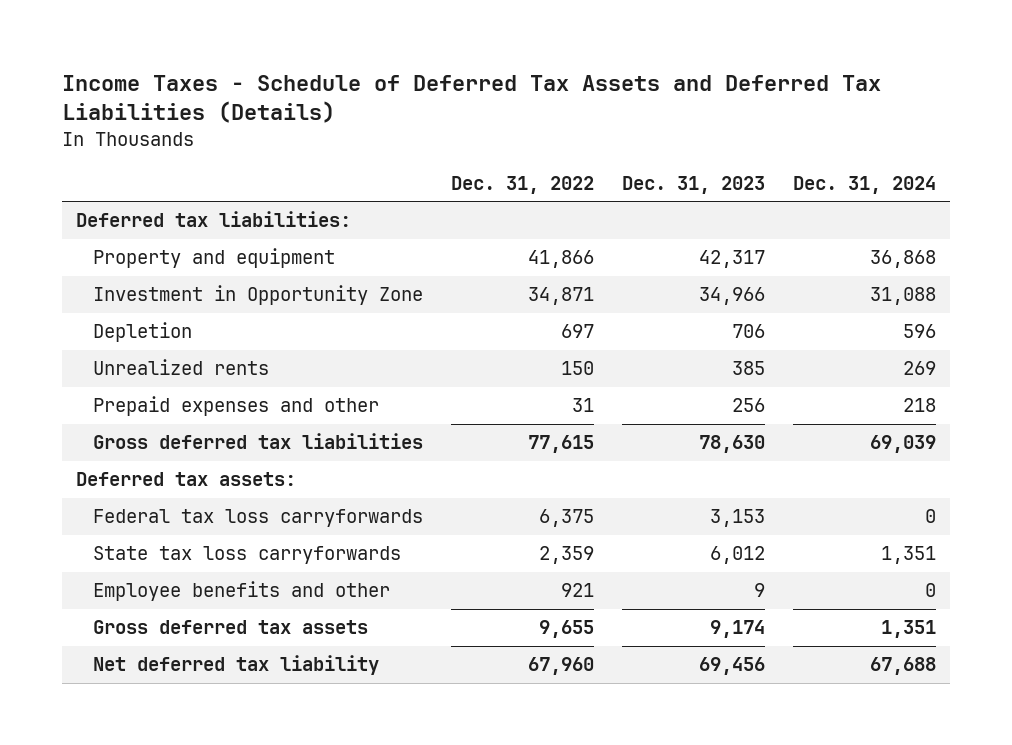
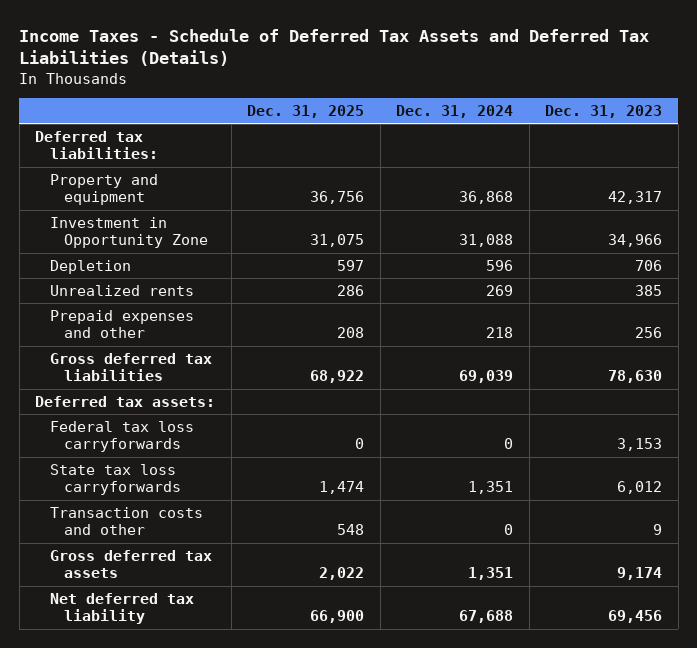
[450,175,594,194] Dec. 31, 2022 -> none
none -> [247,104,365,118] Dec. 31, 2025
[92,581,390,602] Employee benefits and other -> none
none -> [49,506,203,536] Transaction costs and other

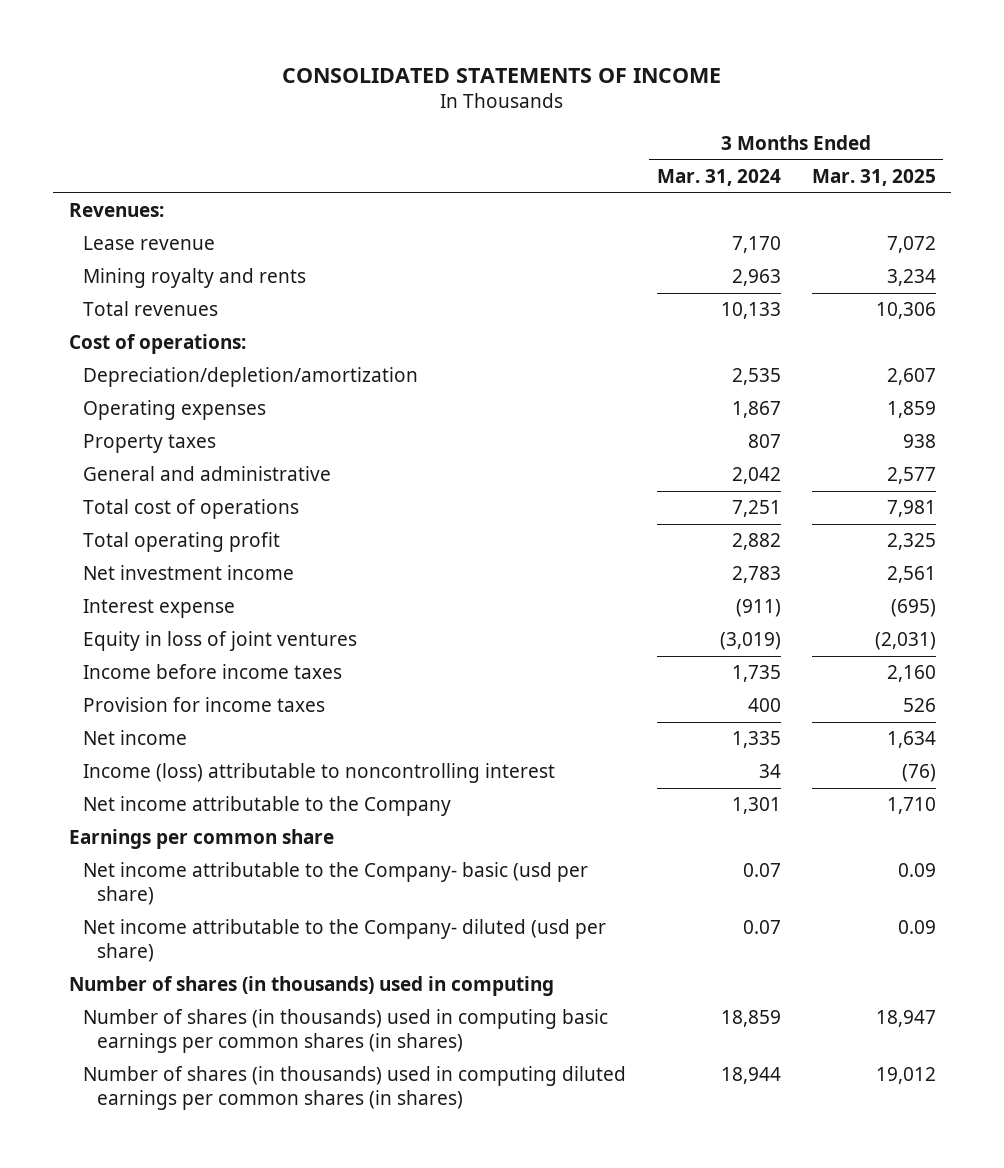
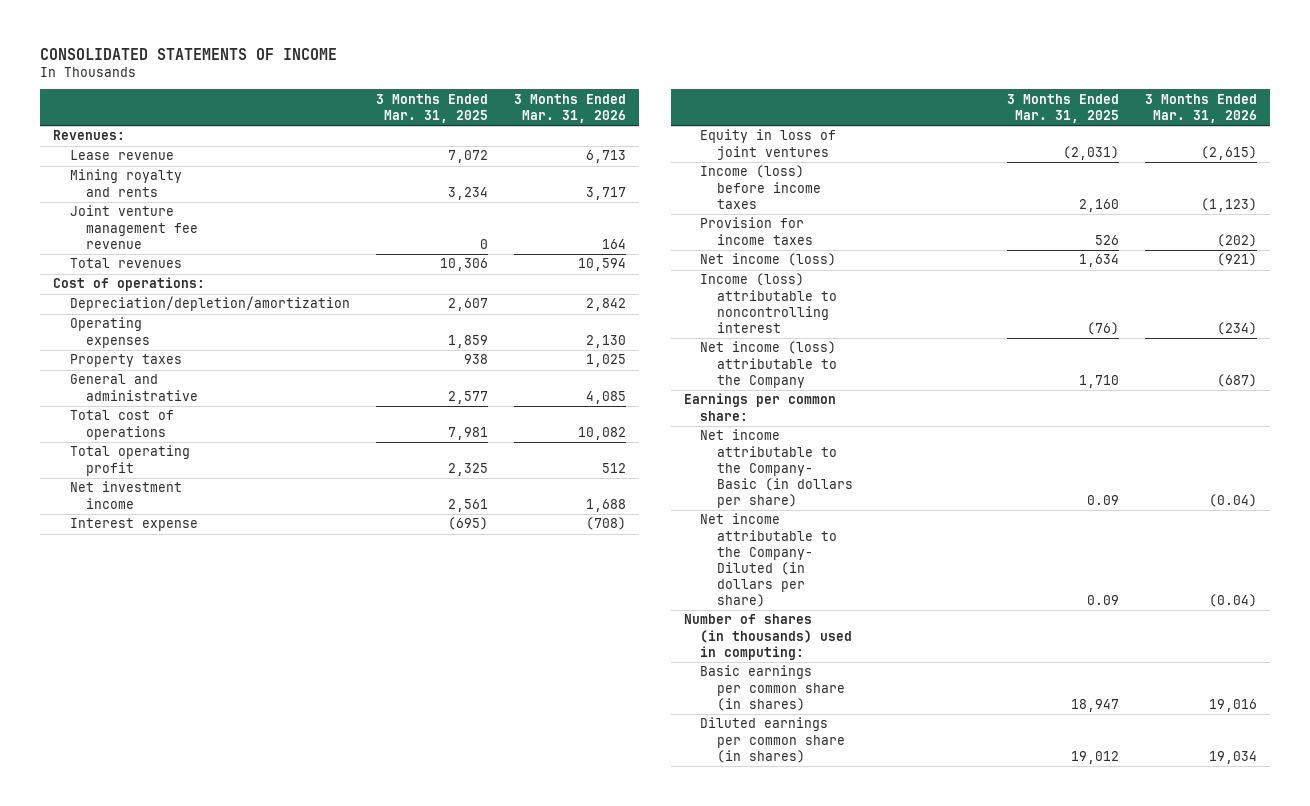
[656,168,781,186] Mar. 31, 2024 -> none
none -> [514,93,627,124] 3 Months Ended Mar. 31, 2026
none -> [69,205,198,249] Joint venture management fee revenue
[82,664,342,680] Income before income taxes -> [700,165,821,209] Income (loss) before income taxes
[82,730,187,746] Net income -> [700,253,837,267] Net income (loss)
[82,796,451,817] Net income attributable to the Company -> [700,341,837,388] Net income (loss) attributable to the Company
[68,829,334,850] Earnings per common share -> [684,393,837,421] Earnings per common share:
[82,862,588,906] Net income attributable to the Company- basic (usd per share) -> [700,429,853,509] Net income attributable to the Company- Basic (in dollars per share)
[82,919,606,963] Net income attributable to the Company- diluted (usd per share) -> [700,513,837,608] Net income attributable to the Company- Diluted (in dollars per share)
[68,976,554,997] Number of shares (in thousands) used in computing -> [684,614,853,660] Number of shares (in thousands) used in computing:
[82,1009,608,1054] Number of shares (in thousands) used in computing basic earnings per common shares (in shares) -> [700,665,845,711] Basic earnings per common share (in shares)
[82,1066,626,1111] Number of shares (in thousands) used in computing diluted earnings per common shares (in shares) -> [700,717,845,763] Diluted earnings per common share (in shares)

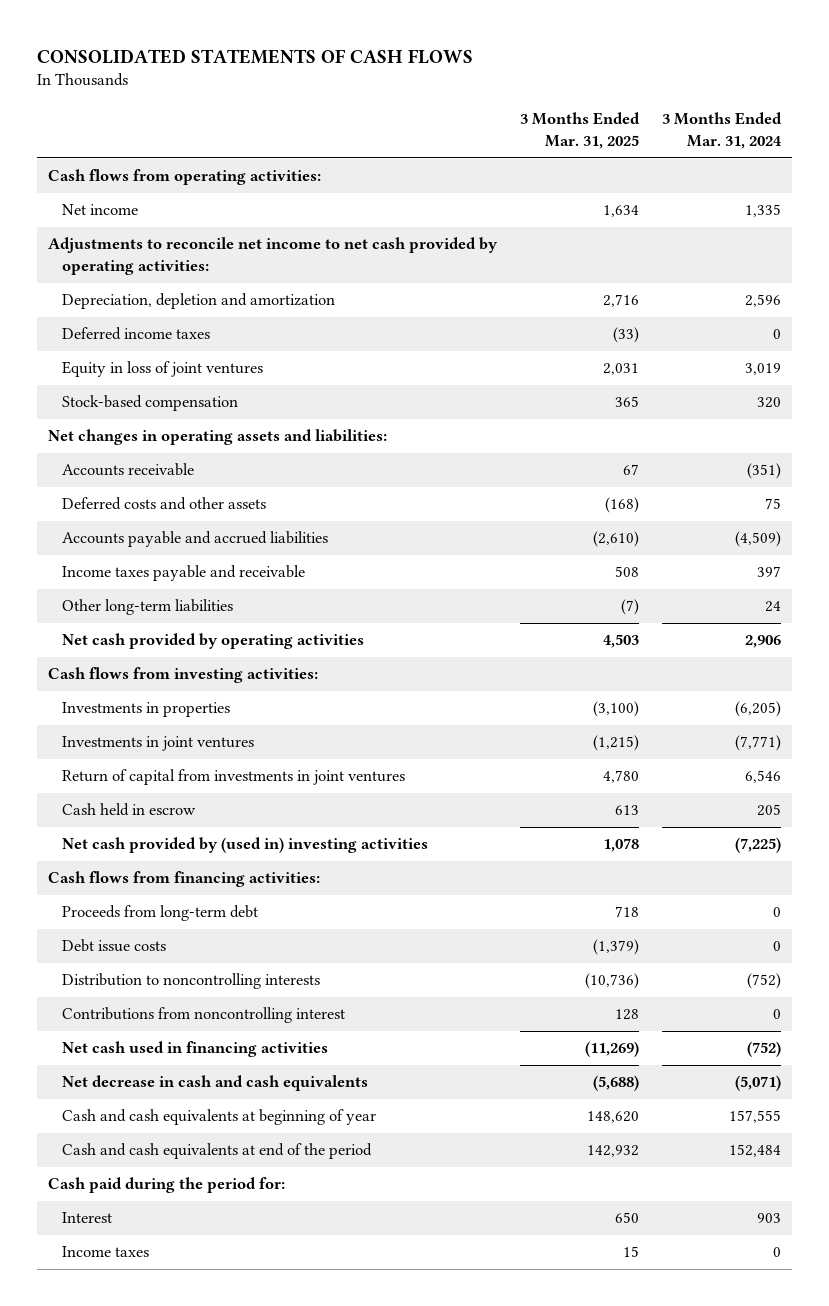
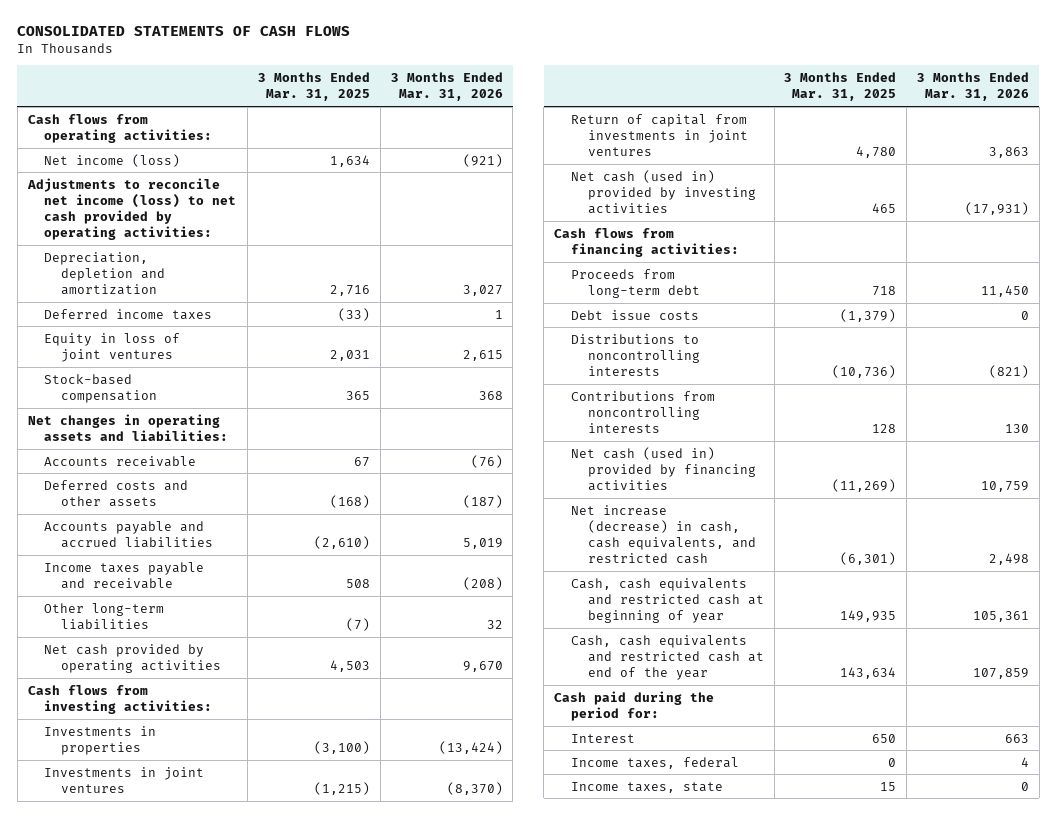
[661,112,782,149] 3 Months Ended Mar. 31, 2024 -> none
none -> [390,72,503,102] 3 Months Ended Mar. 31, 2026
[62,204,139,216] Net income -> [44,153,181,167] Net income (loss)
[48,237,499,276] Adjustments to reconcile net income to net cash provided by operating activities: -> [26,177,237,240] Adjustments to reconcile net income (loss) to net cash provided by operating activities:
[62,803,197,817] Cash held in escrow -> none
[62,837,429,854] Net cash provided by (used in) investing activities -> [570,169,756,214] Net cash (used in) provided by investing activities
[602,838,639,853] 1,078 -> [872,202,897,213] 465
[62,973,321,990] Distribution to noncontrolling interests -> [570,333,700,376] Distributions to noncontrolling interests
[62,1007,346,1024] Contributions from noncontrolling interest -> [570,390,715,433] Contributions from noncontrolling interests
[62,1041,329,1058] Net cash used in financing activities -> [570,446,756,491] Net cash (used in) provided by financing activities
[62,1075,369,1092] Net decrease in cash and cash equivalents -> [570,504,756,564] Net increase (decrease) in cash, cash equivalents, and restricted cash
[592,1075,639,1092] (5,688) -> [840,551,897,565] (6,301)
[62,1109,377,1126] Cash and cash equivalents at beginning of year -> [570,577,764,623] Cash, cash equivalents and restricted cash at beginning of year
[586,1111,639,1124] 148,620 -> [840,609,897,622] 149,935
[62,1143,373,1160] Cash and cash equivalents at end of the period -> [570,634,764,680] Cash, cash equivalents and restricted cash at end of the year
[586,1145,639,1158] 142,932 -> [840,666,897,679] 143,634
none -> [570,756,739,769] Income taxes, federal
[62,1246,150,1258] Income taxes -> [570,781,723,793] Income taxes, state

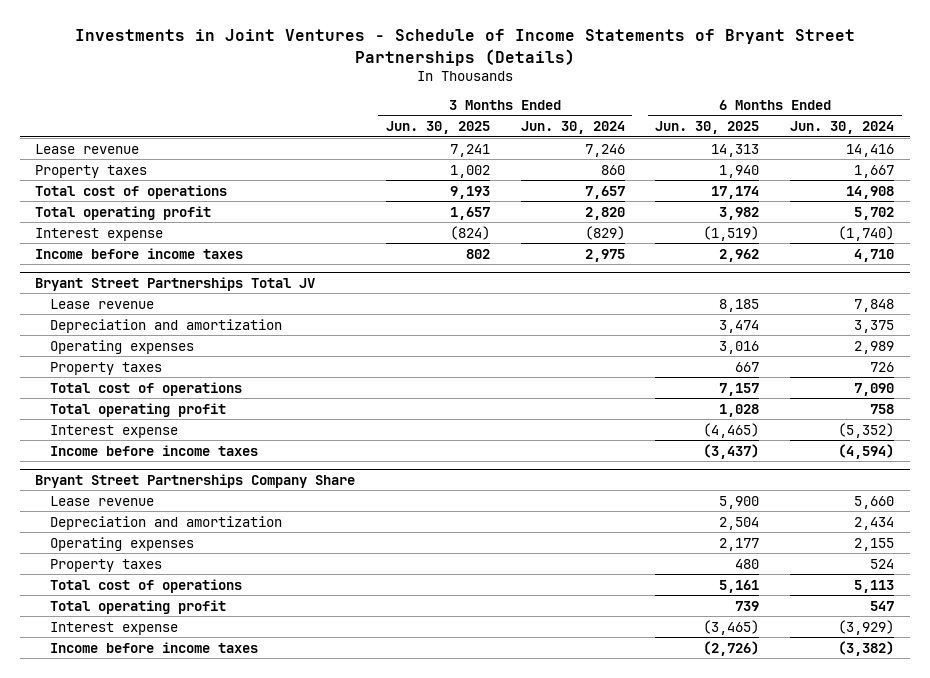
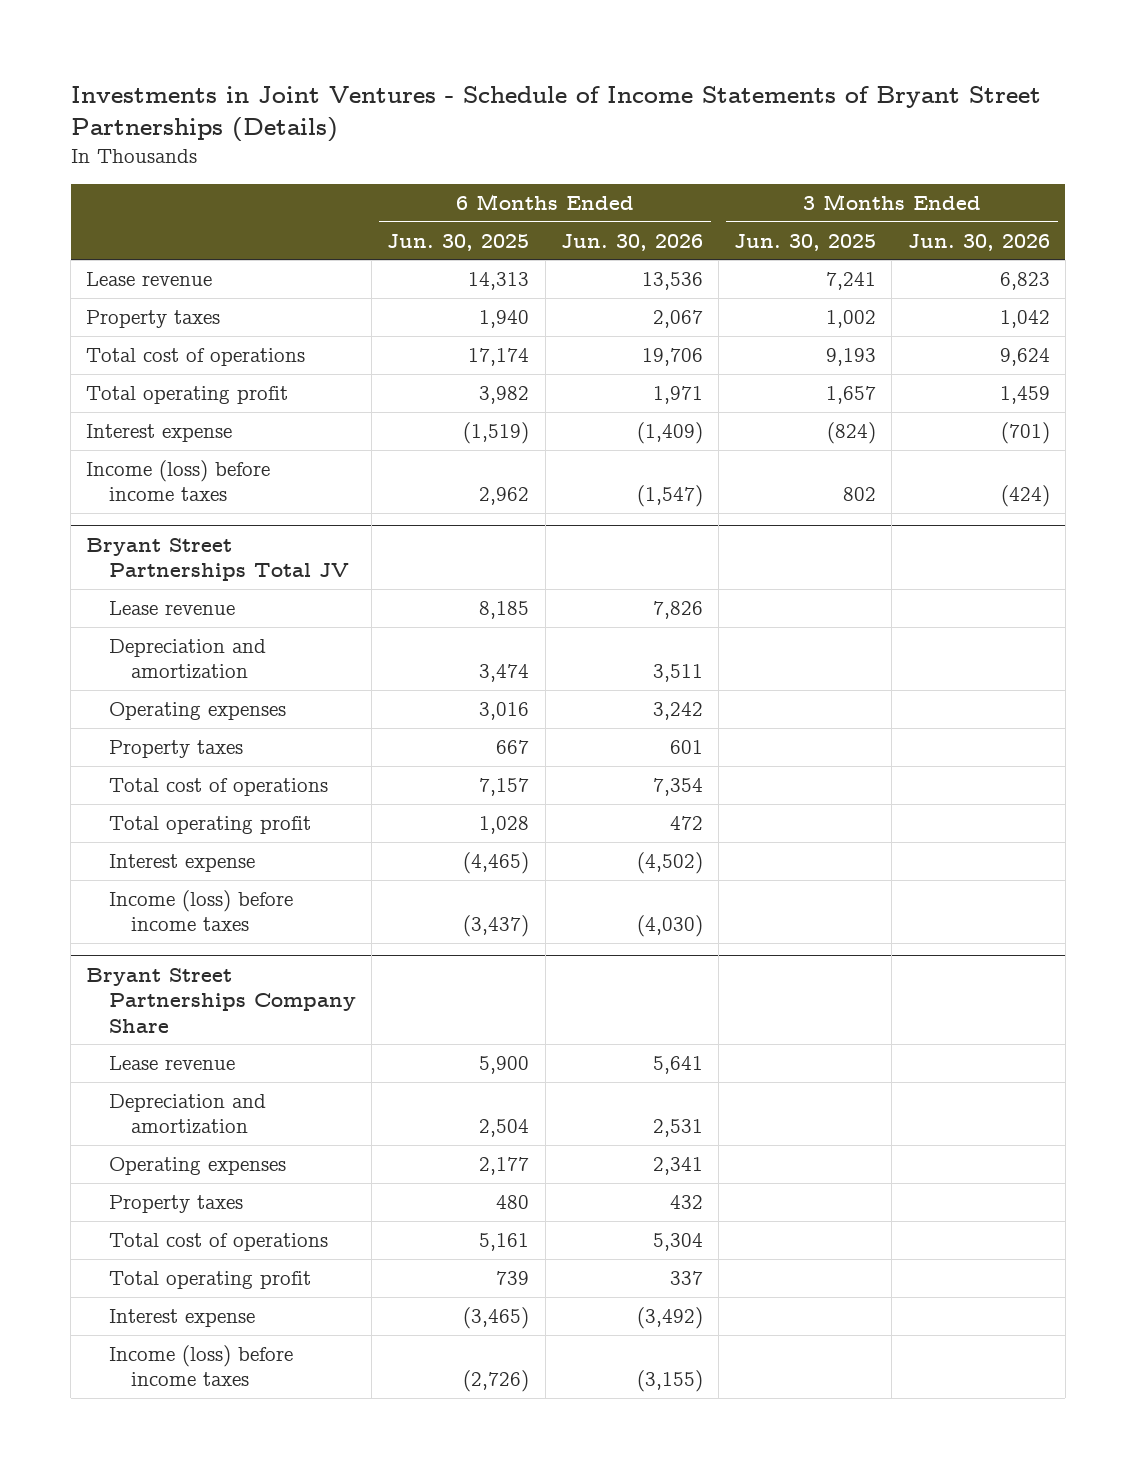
[520,121,625,135] Jun. 30, 2024 -> none
[790,121,895,135] Jun. 30, 2024 -> none
none -> [560,233,703,251] Jun. 30, 2026
none -> [907,233,1050,251] Jun. 30, 2026
[35,247,244,259] Income before income taxes -> [86,459,271,502] Income (loss) before income taxes
[50,444,259,456] Income before income taxes -> [108,889,293,932] Income (loss) before income taxes
[50,641,259,653] Income before income taxes -> [108,1344,293,1387] Income (loss) before income taxes

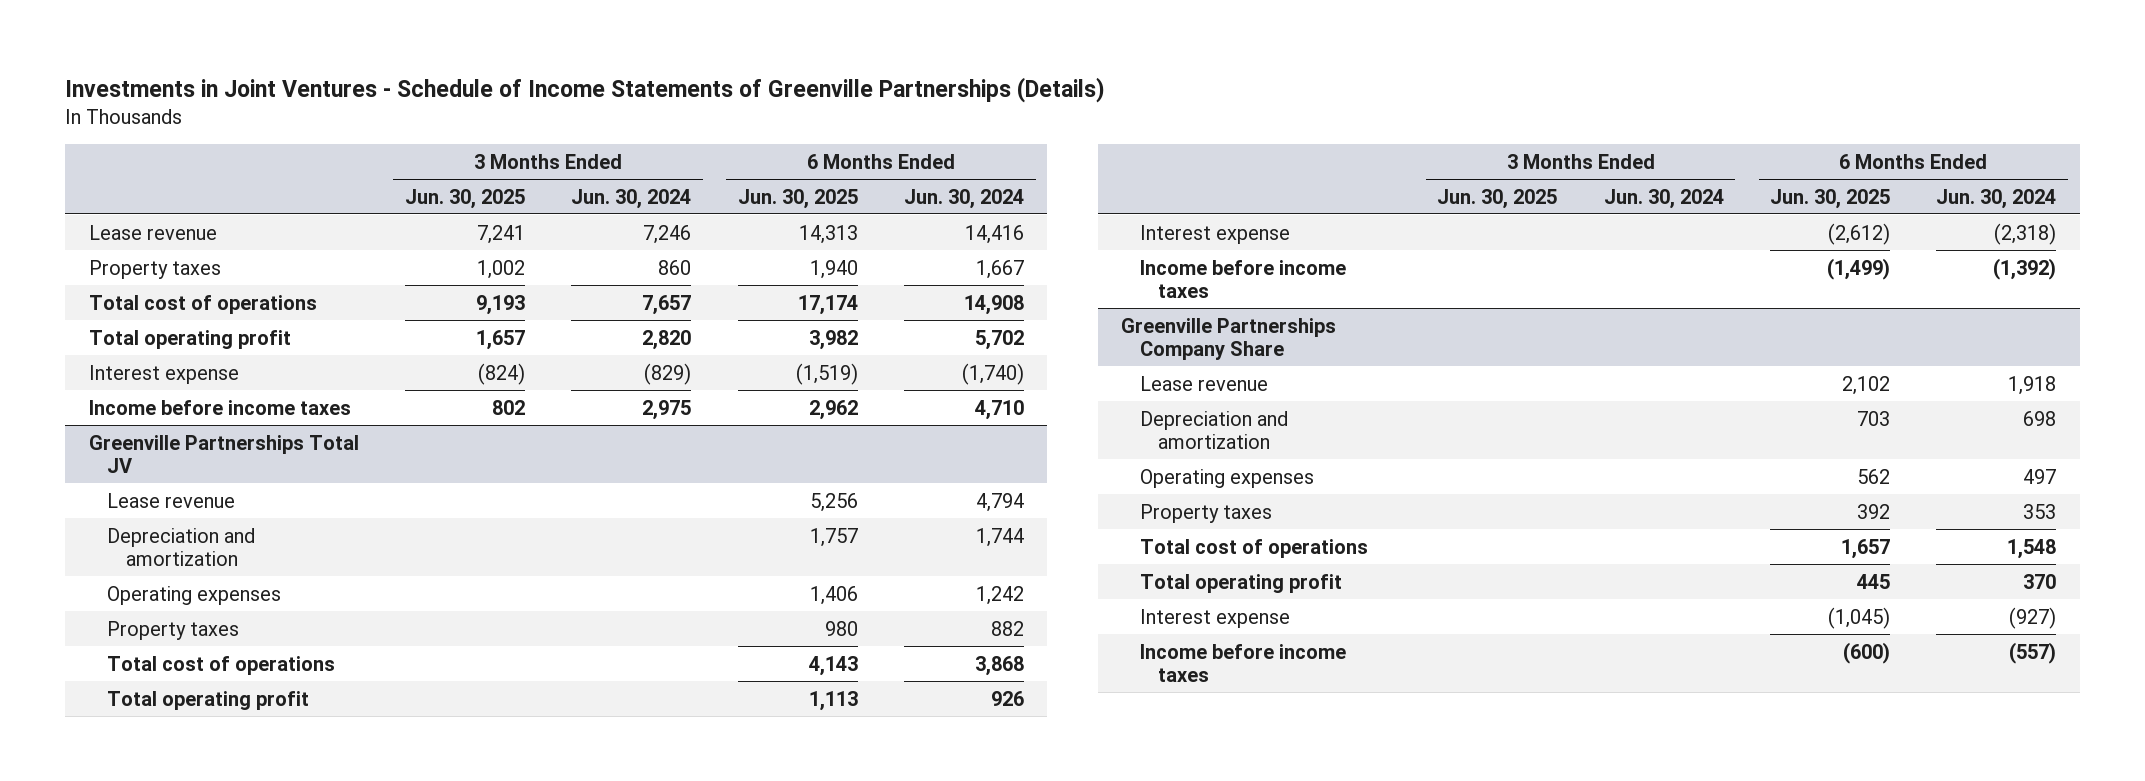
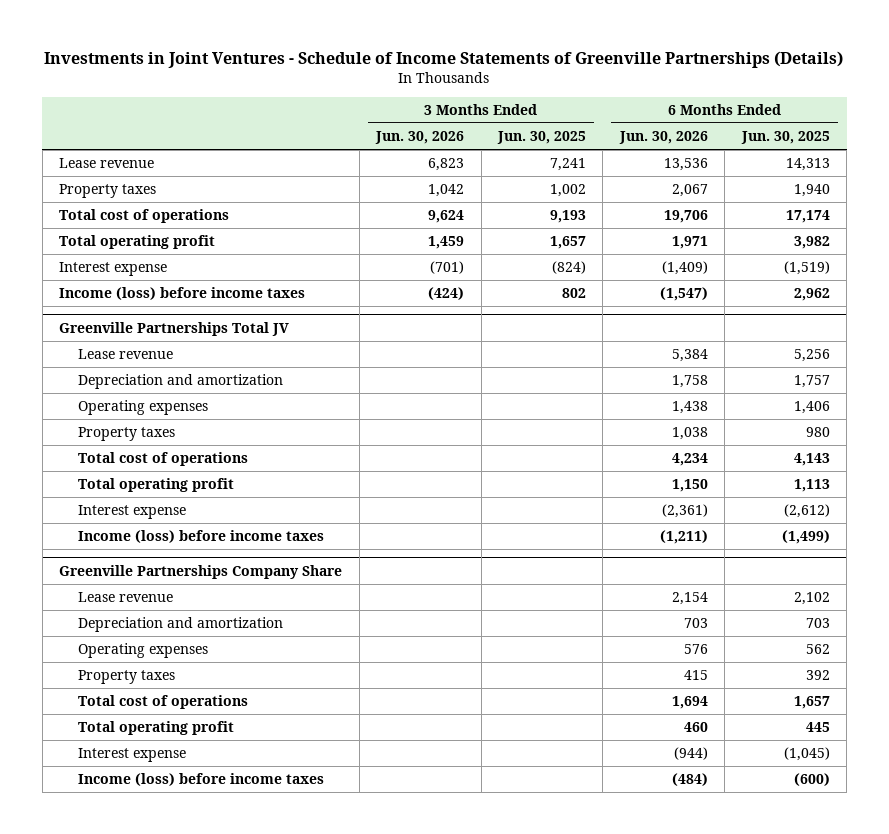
[571,188,692,209] Jun. 30, 2024 -> none
[904,188,1025,209] Jun. 30, 2024 -> none
none -> [375,131,465,145] Jun. 30, 2026
none -> [618,131,708,145] Jun. 30, 2026
[88,399,351,415] Income before income taxes -> [59,287,306,301] Income (loss) before income taxes
[1139,259,1346,298] Income before income taxes -> [77,530,324,544] Income (loss) before income taxes
[1139,643,1346,682] Income before income taxes -> [77,773,324,787] Income (loss) before income taxes

